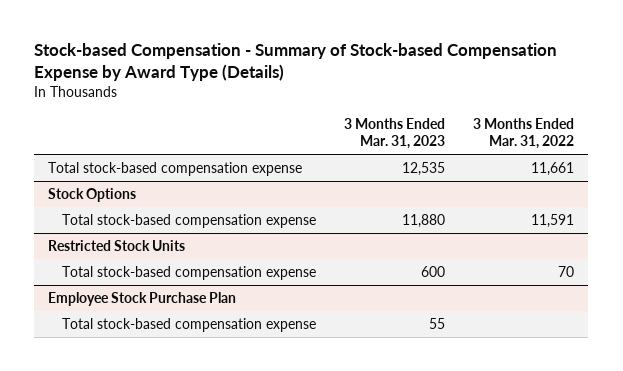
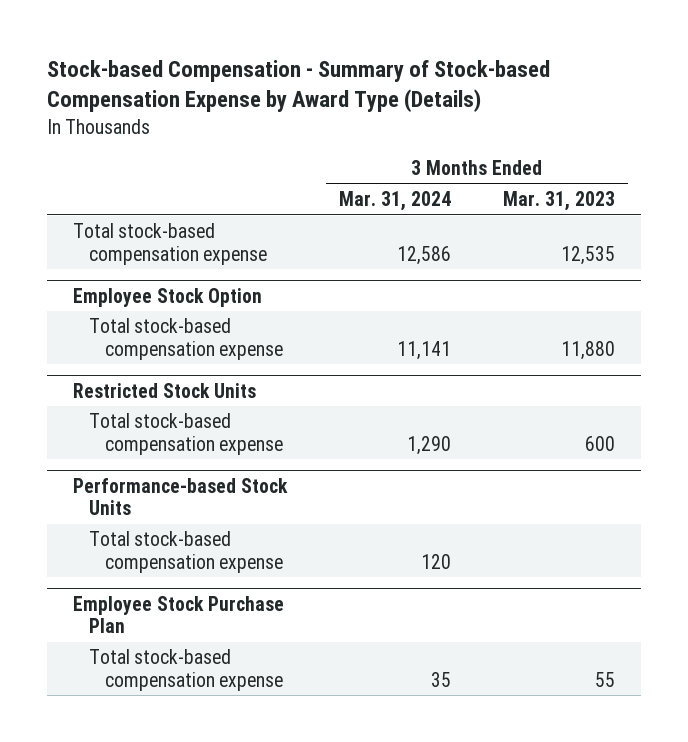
[473,118,575,150] 3 Months Ended Mar. 31, 2022 -> none
none -> [338,191,451,212] Mar. 31, 2024
[48,188,137,203] Stock Options -> [72,287,262,307] Employee Stock Option
none -> [72,477,288,516] Performance-based Stock Units
none -> [88,531,284,573] Total stock-based compensation expense

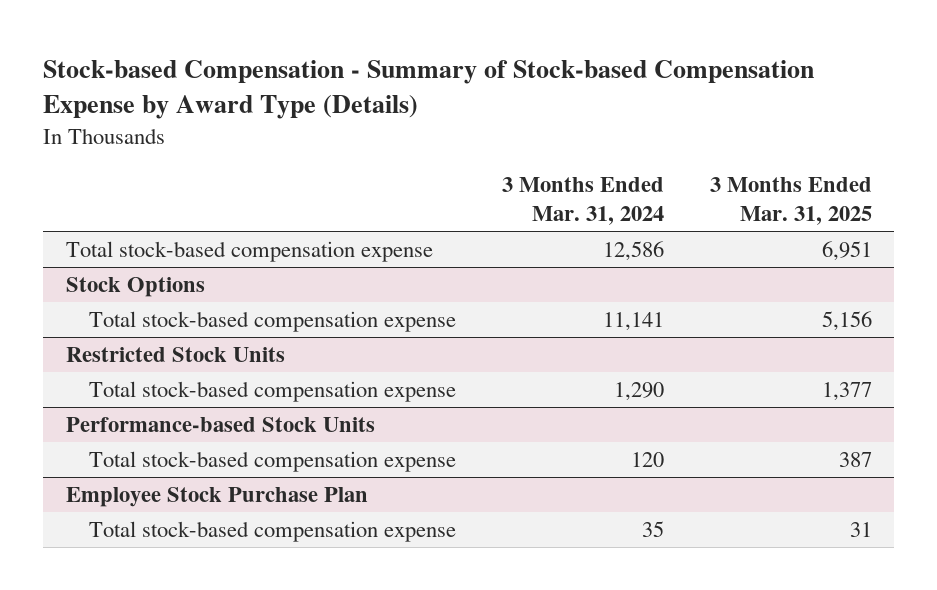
[502,191,615,212] Mar. 31, 2023 -> none
none -> [709,176,872,226] 3 Months Ended Mar. 31, 2025
[72,287,262,307] Employee Stock Option -> [65,276,205,297] Stock Options

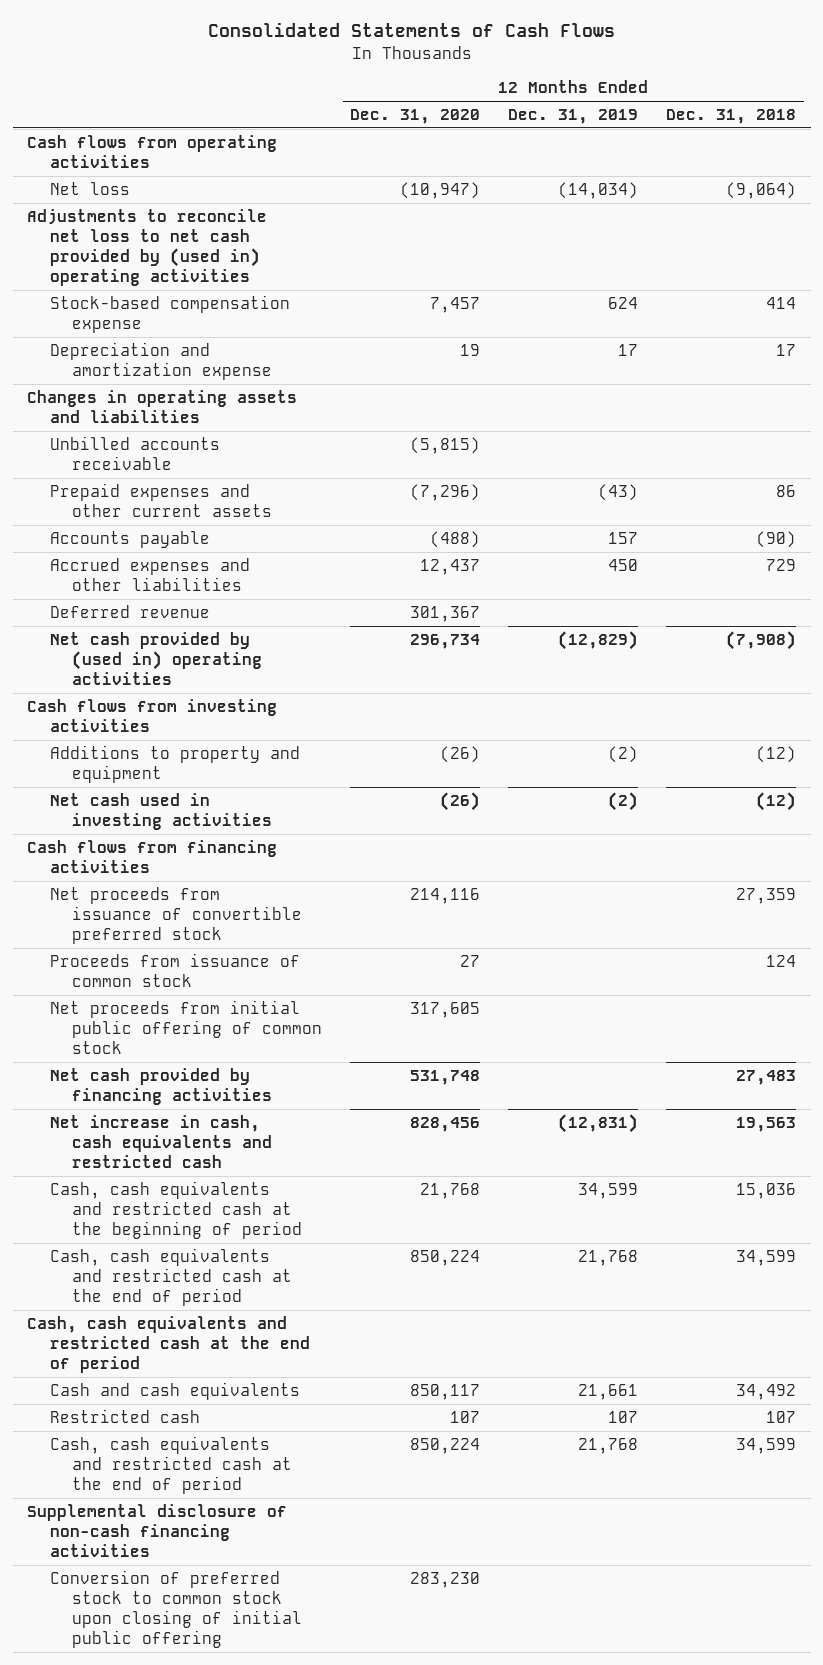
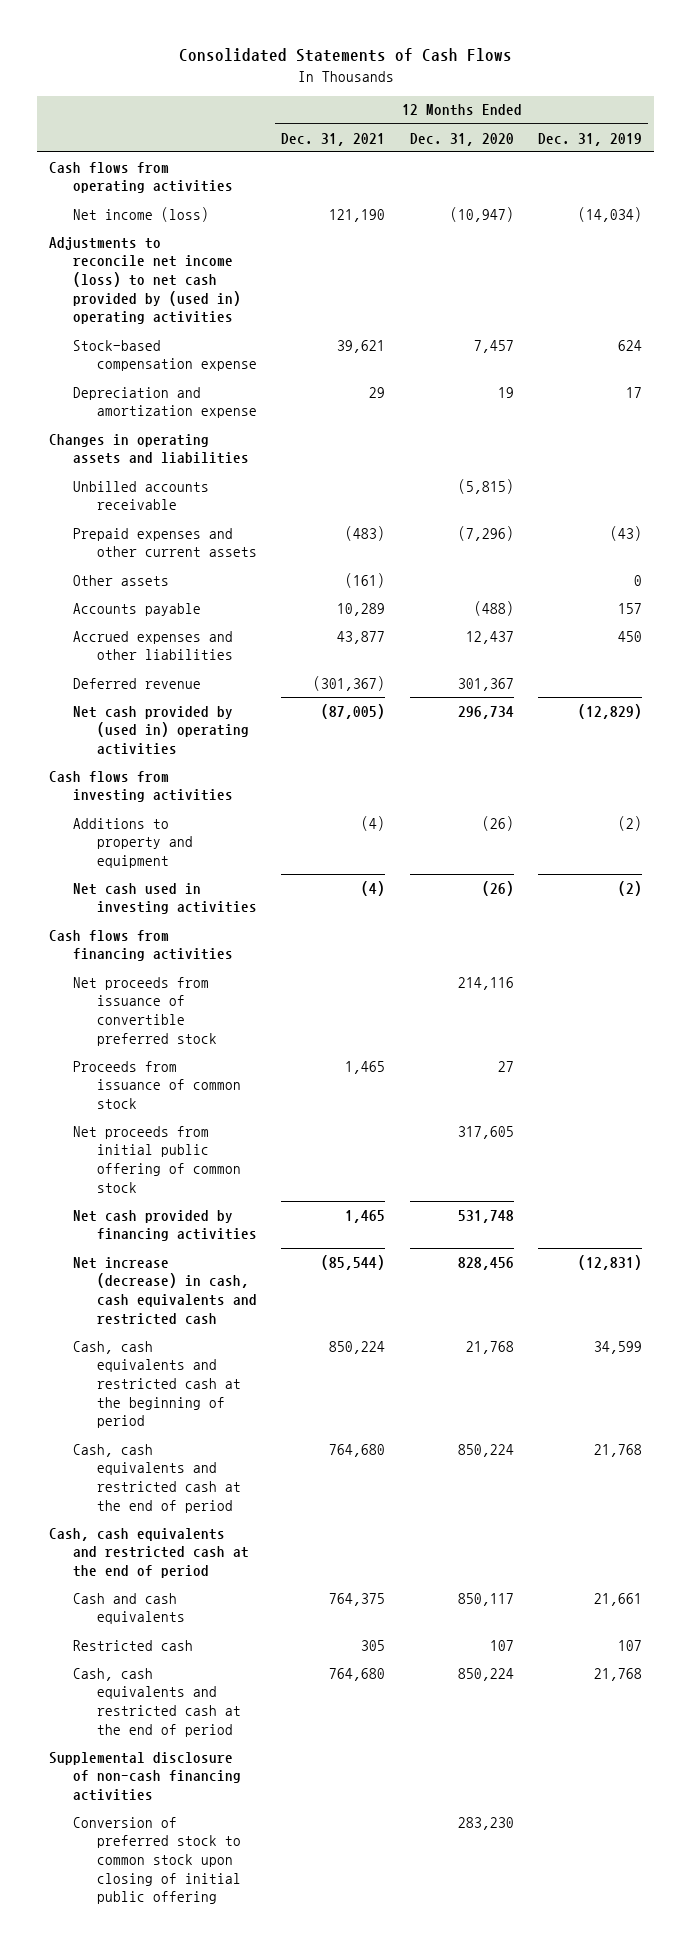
[666,109,797,125] Dec. 31, 2018 -> none
none -> [281,132,386,146] Dec. 31, 2021
[49,181,130,195] Net loss -> [73,206,210,222] Net income (loss)
[26,208,267,287] Adjustments to reconcile net loss to net cash provided by (used in) operating activities -> [49,236,242,325] Adjustments to reconcile net income (loss) to net cash provided by (used in) operating activities
none -> [73,574,170,586] Other assets
[49,1114,273,1169] Net increase in cash, cash equivalents and restricted cash -> [73,1256,258,1325] Net increase (decrease) in cash, cash equivalents and restricted cash

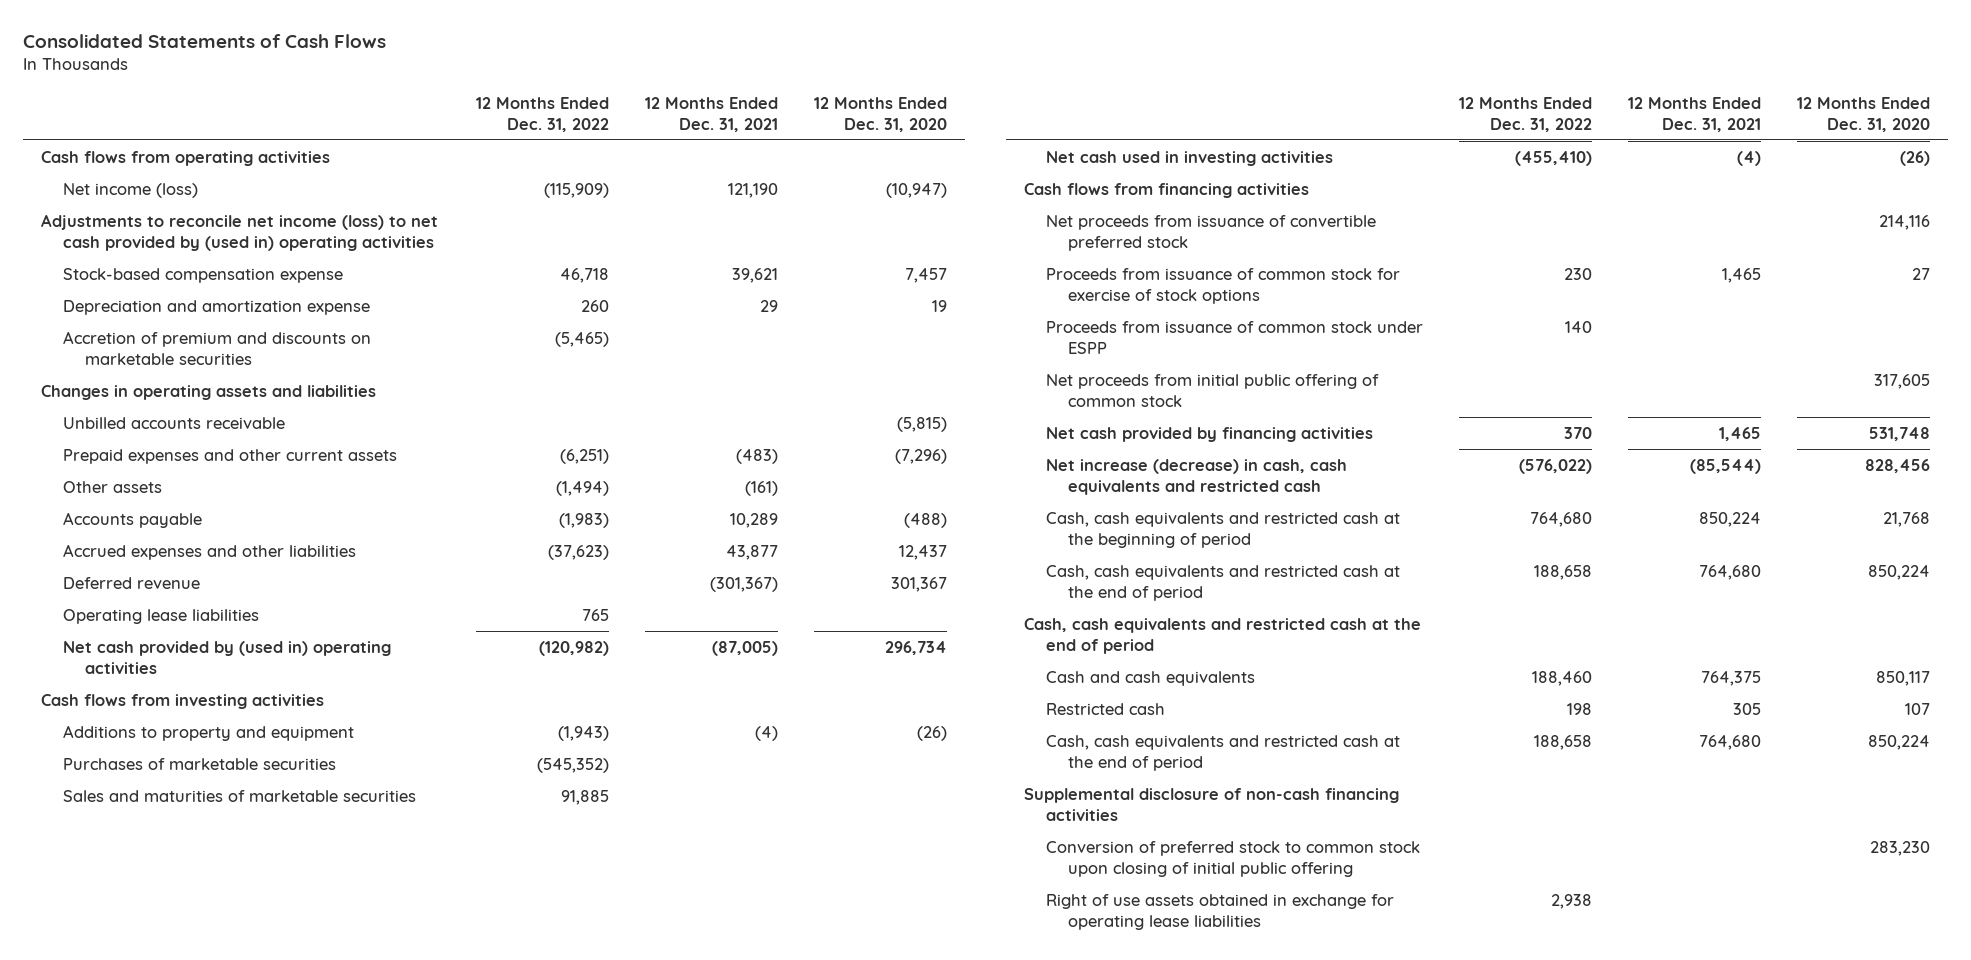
[537,132,642,146] Dec. 31, 2019 -> none
none -> [475,96,609,132] 12 Months Ended Dec. 31, 2022
none -> [62,331,371,365] Accretion of premium and discounts on marketable securities
none -> [62,609,259,625] Operating lease liabilities
none -> [62,758,336,771] Purchases of marketable securities
none -> [62,790,416,803] Sales and maturities of marketable securities
[73,1060,242,1110] Proceeds from issuance of common stock -> [1045,268,1400,304] Proceeds from issuance of common stock for exercise of stock options
none -> [1045,321,1423,354] Proceeds from issuance of common stock under ESPP
none -> [1045,894,1394,930] Right of use assets obtained in exchange for operating lease liabilities

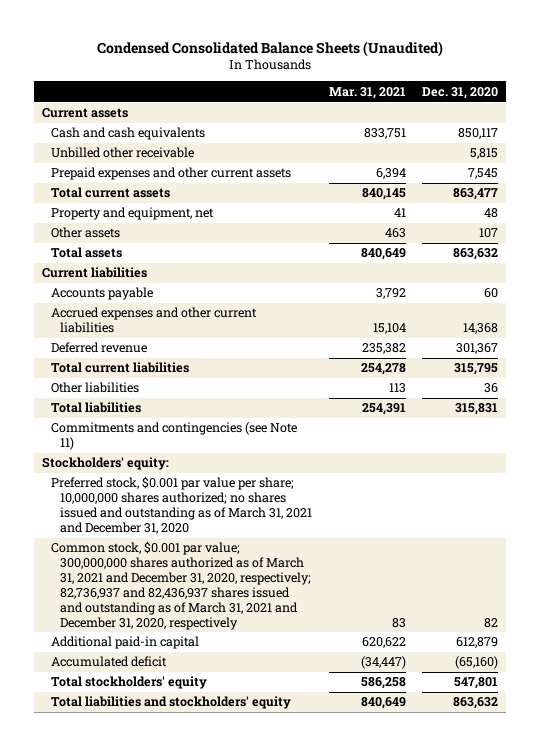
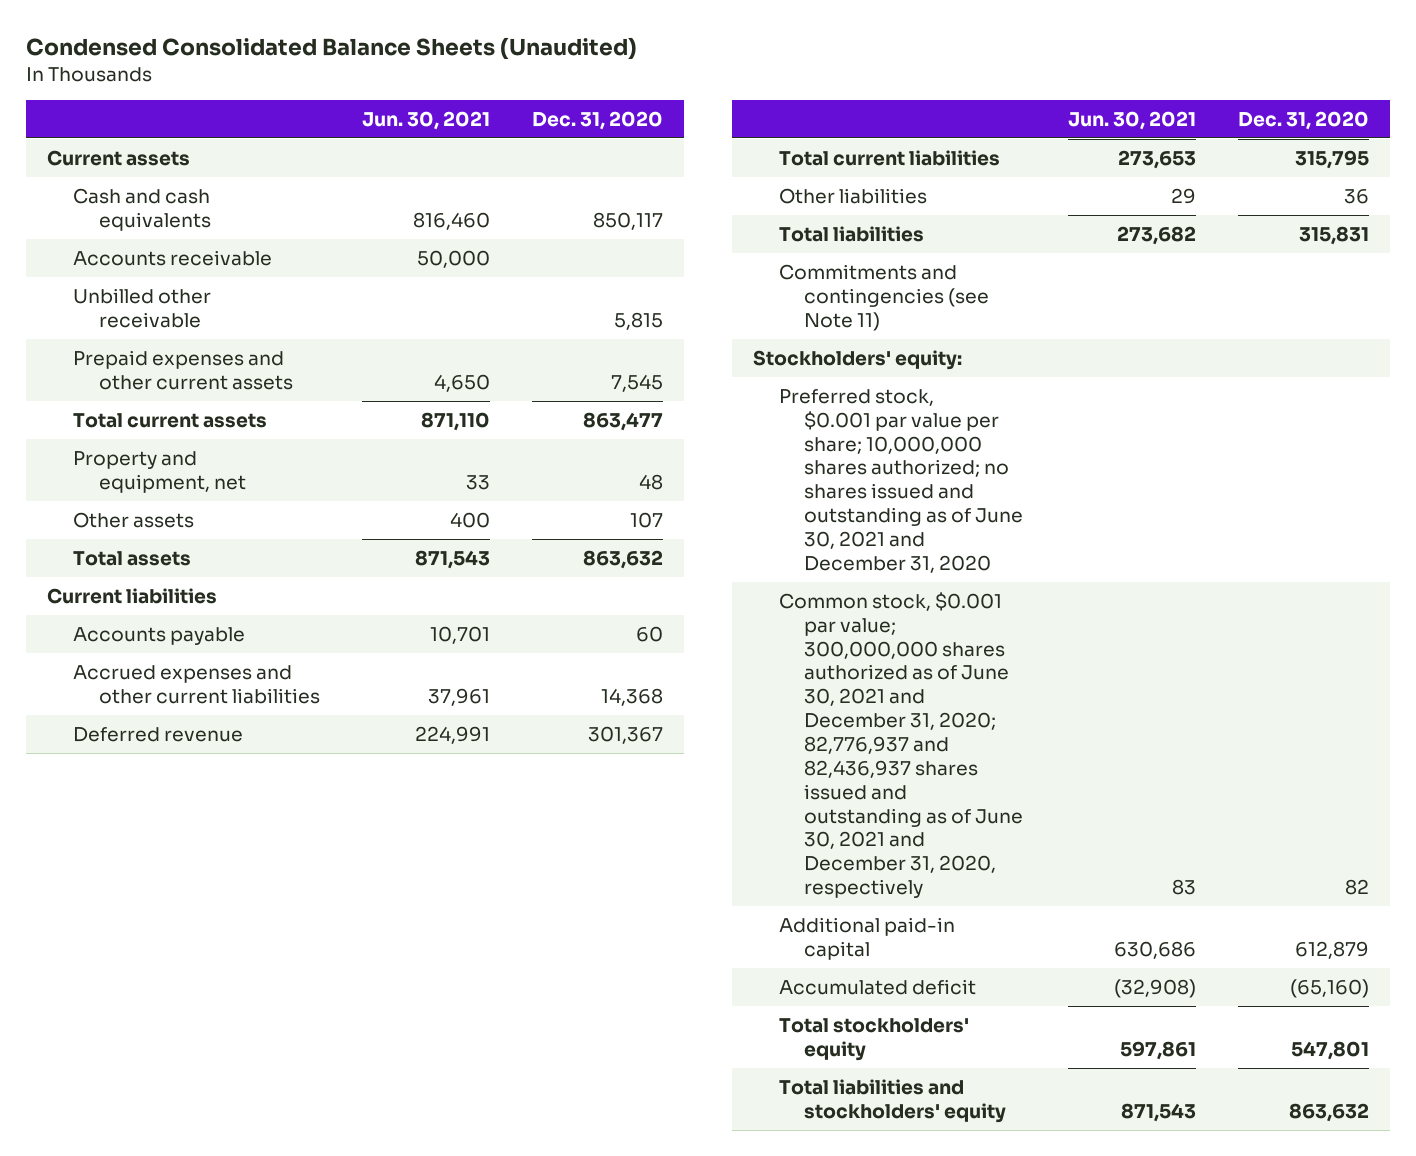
[328,86,406,99] Mar. 31, 2021 -> none
none -> [361,110,490,130] Jun. 30, 2021
none -> [72,249,272,266] Accounts receivable
[50,476,313,534] Preferred stock, $0.001 par value per share; 10,000,000 shares authorized; no shares issued and outstanding as of March 31, 2021 and December 31, 2020 -> [778,388,1024,573] Preferred stock, $0.001 par value per share; 10,000,000 shares authorized; no shares issued and outstanding as of June 30, 2021 and December 31, 2020
[50,541,312,630] Common stock, $0.001 par value; 300,000,000 shares authorized as of March 31, 2021 and December 31, 2020, respectively; 82,736,937 and 82,436,937 shares issued and outstanding as of March 31, 2021 and December 31, 2020, respectively -> [778,591,1024,899] Common stock, $0.001 par value; 300,000,000 shares authorized as of June 30, 2021 and December 31, 2020; 82,776,937 and 82,436,937 shares issued and outstanding as of June 30, 2021 and December 31, 2020, respectively

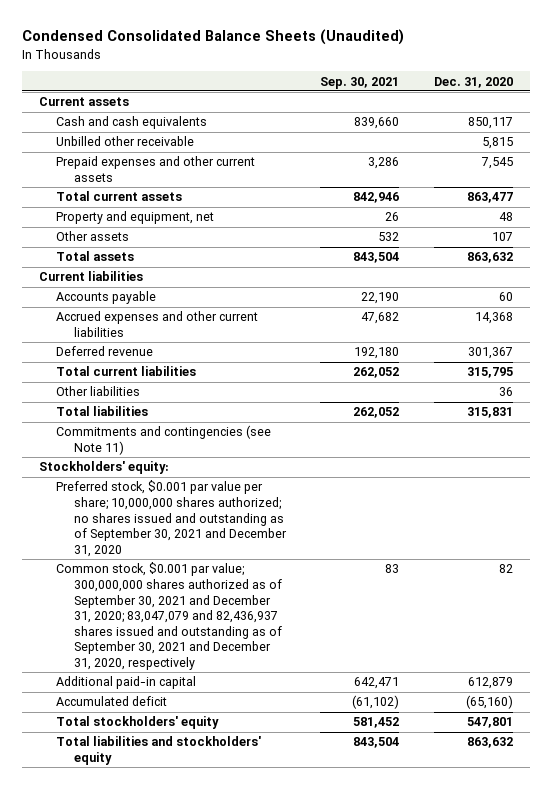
[361,110,490,130] Jun. 30, 2021 -> none
none -> [320,76,400,89] Sep. 30, 2021
[72,249,272,266] Accounts receivable -> none
[778,388,1024,573] Preferred stock, $0.001 par value per share; 10,000,000 shares authorized; no shares issued and outstanding as of June 30, 2021 and December 31, 2020 -> [56,480,287,557] Preferred stock, $0.001 par value per share; 10,000,000 shares authorized; no shares issued and outstanding as of September 30, 2021 and December 31, 2020
[778,591,1024,899] Common stock, $0.001 par value; 300,000,000 shares authorized as of June 30, 2021 and December 31, 2020; 82,776,937 and 82,436,937 shares issued and outstanding as of June 30, 2021 and December 31, 2020, respectively -> [56,562,282,671] Common stock, $0.001 par value; 300,000,000 shares authorized as of September 30, 2021 and December 31, 2020; 83,047,079 and 82,436,937 shares issued and outstanding as of September 30, 2021 and December 31, 2020, respectively

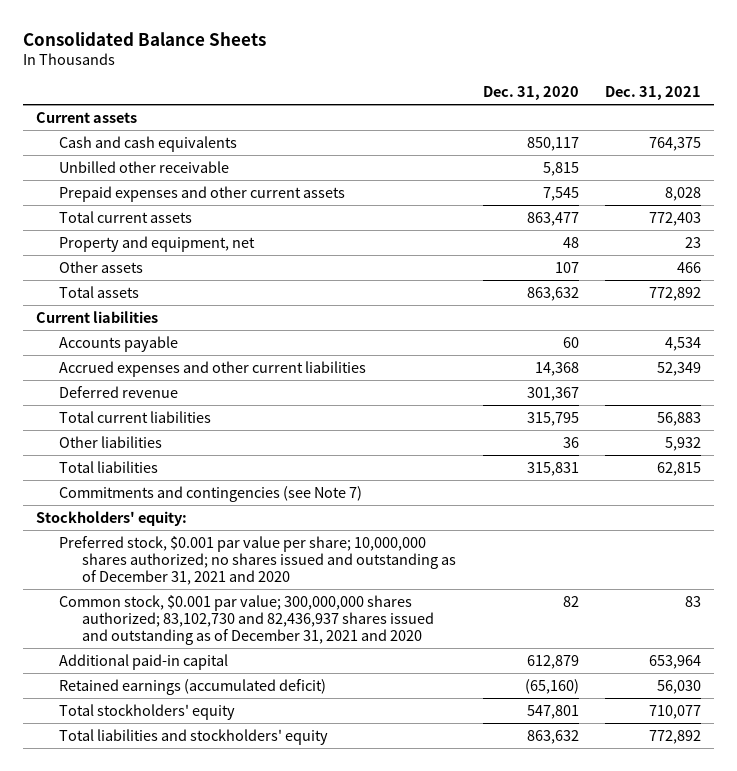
[21,29,404,46] Condensed Consolidated Balance Sheets (Unaudited) -> [22,31,266,46] Consolidated Balance Sheets
[320,76,400,89] Sep. 30, 2021 -> none
none -> [604,86,701,101] Dec. 31, 2021
[56,425,272,455] Commitments and contingencies (see Note 11) -> [59,485,363,502] Commitments and contingencies (see Note 7)
[56,480,287,557] Preferred stock, $0.001 par value per share; 10,000,000 shares authorized; no shares issued and outstanding as of September 30, 2021 and December 31, 2020 -> [59,535,457,585] Preferred stock, $0.001 par value per share; 10,000,000 shares authorized; no shares issued and outstanding as of December 31, 2021 and 2020
[56,562,282,671] Common stock, $0.001 par value; 300,000,000 shares authorized as of September 30, 2021 and December 31, 2020; 83,047,079 and 82,436,937 shares issued and outstanding as of September 30, 2021 and December 31, 2020, respectively -> [59,594,435,645] Common stock, $0.001 par value; 300,000,000 shares authorized; 83,102,730 and 82,436,937 shares issued and outstanding as of December 31, 2021 and 2020
[56,696,168,707] Accumulated deficit -> [59,678,327,695] Retained earnings (accumulated deficit)

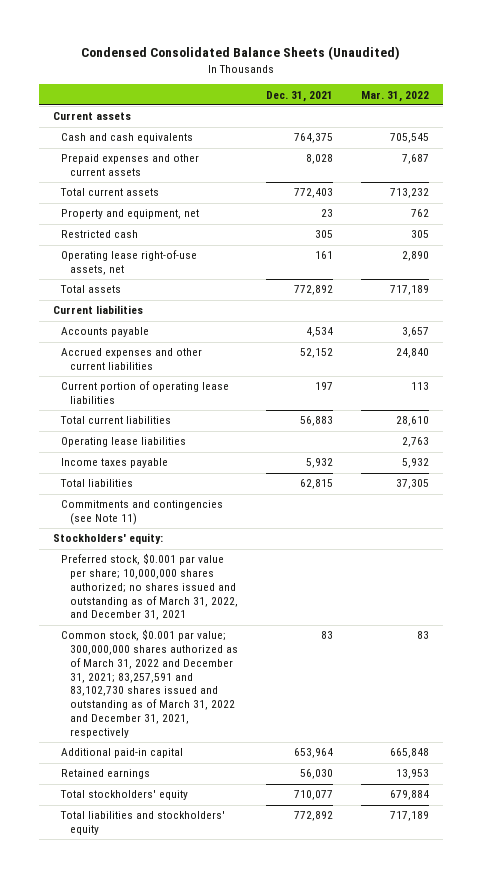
[22,31,266,46] Consolidated Balance Sheets -> [80,46,400,61] Condensed Consolidated Balance Sheets (Unaudited)
[482,86,579,101] Dec. 31, 2020 -> none
none -> [360,90,429,102] Mar. 31, 2022
[59,160,230,173] Unbilled other receivable -> none
[59,260,144,273] Other assets -> none
none -> [61,230,139,239] Restricted cash
none -> [61,250,198,276] Operating lease right-of-use assets, net
[59,385,179,398] Deferred revenue -> none
[656,361,701,376] 52,349 -> [299,348,333,359] 52,152
none -> [61,381,230,405] Current portion of operating lease liabilities
none -> [61,437,187,448] Operating lease liabilities
[59,435,163,448] Other liabilities -> [61,458,169,469] Income taxes payable
[59,485,363,502] Commitments and contingencies (see Note 7) -> [61,500,224,526] Commitments and contingencies (see Note 11)
[59,535,457,585] Preferred stock, $0.001 par value per share; 10,000,000 shares authorized; no shares issued and outstanding as of December 31, 2021 and 2020 -> [61,553,238,621] Preferred stock, $0.001 par value per share; 10,000,000 shares authorized; no shares issued and outstanding as of March 31, 2022, and December 31, 2021
[59,594,435,645] Common stock, $0.001 par value; 300,000,000 shares authorized; 83,102,730 and 82,436,937 shares issued and outstanding as of December 31, 2021 and 2020 -> [61,629,238,738] Common stock, $0.001 par value; 300,000,000 shares authorized as of March 31, 2022 and December 31, 2021; 83,257,591 and 83,102,730 shares issued and outstanding as of March 31, 2022 and December 31, 2021, respectively
[59,678,327,695] Retained earnings (accumulated deficit) -> [61,769,151,780] Retained earnings

